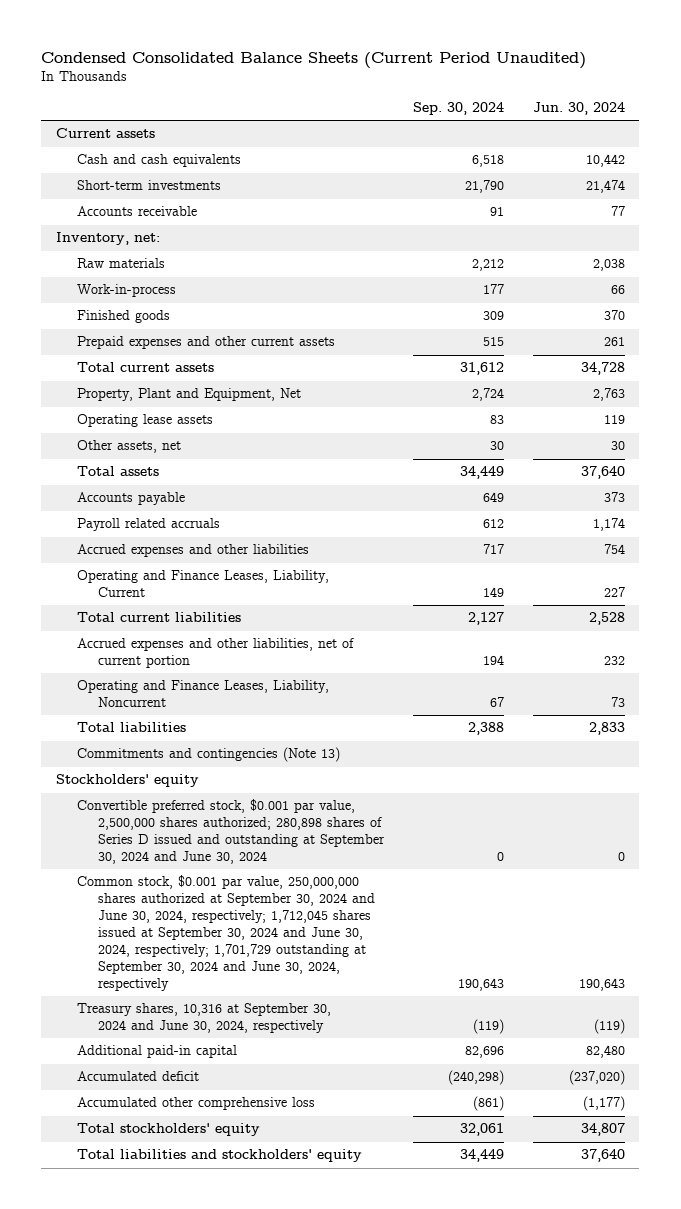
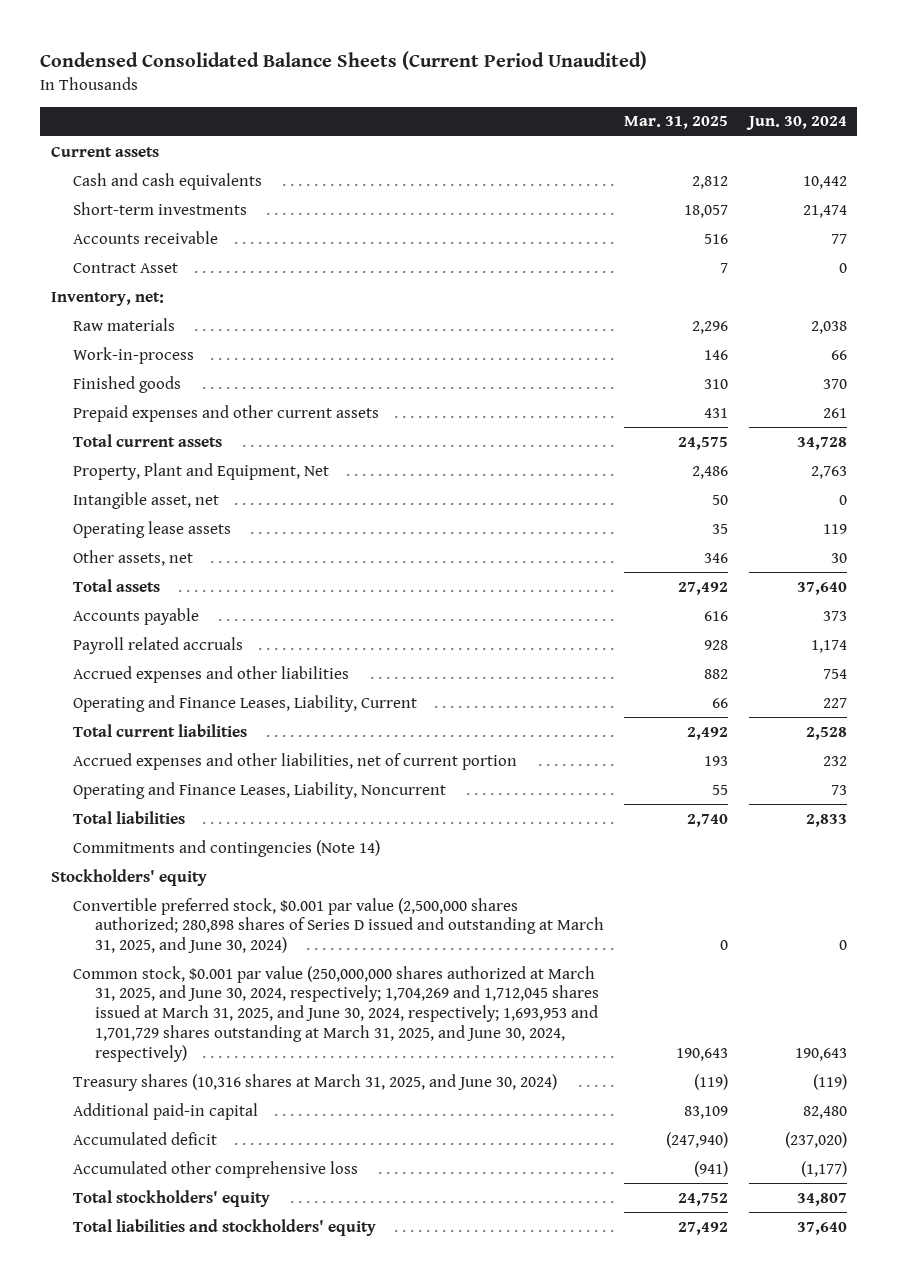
[413,101,505,115] Sep. 30, 2024 -> none
none -> [624,116,729,130] Mar. 31, 2025
none -> [72,262,178,273] Contract Asset
none -> [72,491,219,509] Intangible asset, net
[77,747,341,763] Commitments and contingencies (Note 13) -> [72,839,380,857] Commitments and contingencies (Note 14)
[77,799,386,865] Convertible preferred stock, $0.001 par value, 2,500,000 shares authorized; 280,898 shares of Series D issued and outstanding at September 30, 2024 and June 30, 2024 -> [72,897,604,954] Convertible preferred stock, $0.001 par value (2,500,000 shares authorized; 280,898 shares of Series D issued and outstanding at March 31, 2025, and June 30, 2024)
[77,875,376,992] Common stock, $0.001 par value, 250,000,000 shares authorized at September 30, 2024 and June 30, 2024, respectively; 1,712,045 shares issued at September 30, 2024 and June 30, 2024, respectively; 1,701,729 outstanding at September 30, 2024 and June 30, 2024, respectively -> [72,965,599,1062] Common stock, $0.001 par value (250,000,000 shares authorized at March 31, 2025, and June 30, 2024, respectively; 1,704,269 and 1,712,045 shares issued at March 31, 2025, and June 30, 2024, respectively; 1,693,953 and 1,701,729 shares outstanding at March 31, 2025, and June 30, 2024, respectively)
[77,1003,332,1034] Treasury shares, 10,316 at September 30, 2024 and June 30, 2024, respectively -> [72,1073,557,1091] Treasury shares (10,316 shares at March 31, 2025, and June 30, 2024)

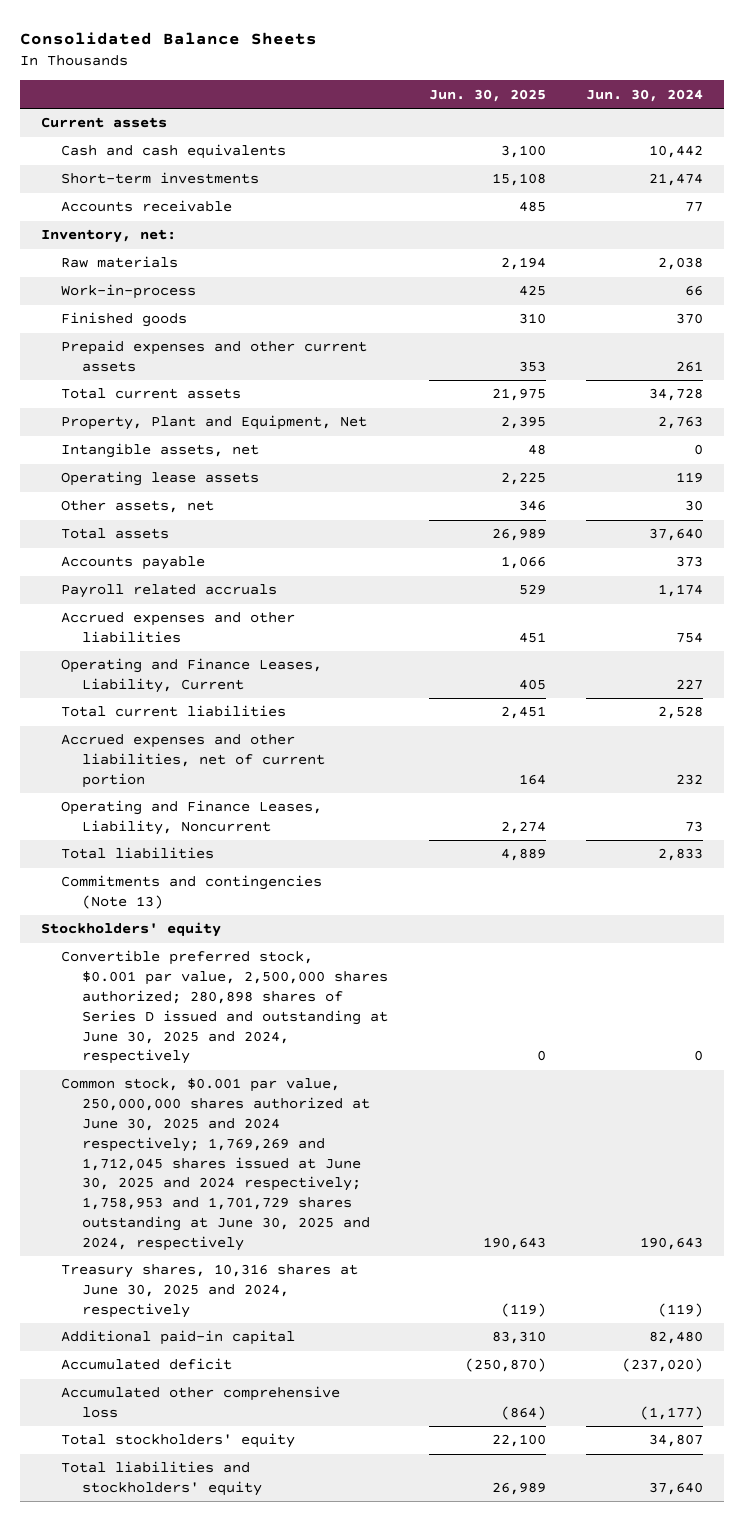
[40,50,648,70] Condensed Consolidated Balance Sheets (Current Period Unaudited) -> [20,32,318,46] Consolidated Balance Sheets
[624,116,729,130] Mar. 31, 2025 -> none
none -> [428,88,546,102] Jun. 30, 2025
[72,262,178,273] Contract Asset -> none
[72,491,219,509] Intangible asset, net -> [61,443,260,459] Intangible assets, net
[72,839,380,857] Commitments and contingencies (Note 14) -> [61,875,323,910] Commitments and contingencies (Note 13)
[72,897,604,954] Convertible preferred stock, $0.001 par value (2,500,000 shares authorized; 280,898 shares of Series D issued and outstanding at March 31, 2025, and June 30, 2024) -> [61,950,389,1065] Convertible preferred stock, $0.001 par value, 2,500,000 shares authorized; 280,898 shares of Series D issued and outstanding at June 30, 2025 and 2024, respectively
[72,965,599,1062] Common stock, $0.001 par value (250,000,000 shares authorized at March 31, 2025, and June 30, 2024, respectively; 1,704,269 and 1,712,045 shares issued at March 31, 2025, and June 30, 2024, respectively; 1,693,953 and 1,701,729 shares outstanding at March 31, 2025, and June 30, 2024, respectively) -> [61,1078,371,1251] Common stock, $0.001 par value, 250,000,000 shares authorized at June 30, 2025 and 2024 respectively; 1,769,269 and 1,712,045 shares issued at June 30, 2025 and 2024 respectively; 1,758,953 and 1,701,729 shares outstanding at June 30, 2025 and 2024, respectively
[72,1073,557,1091] Treasury shares (10,316 shares at March 31, 2025, and June 30, 2024) -> [61,1264,359,1318] Treasury shares, 10,316 shares at June 30, 2025 and 2024, respectively

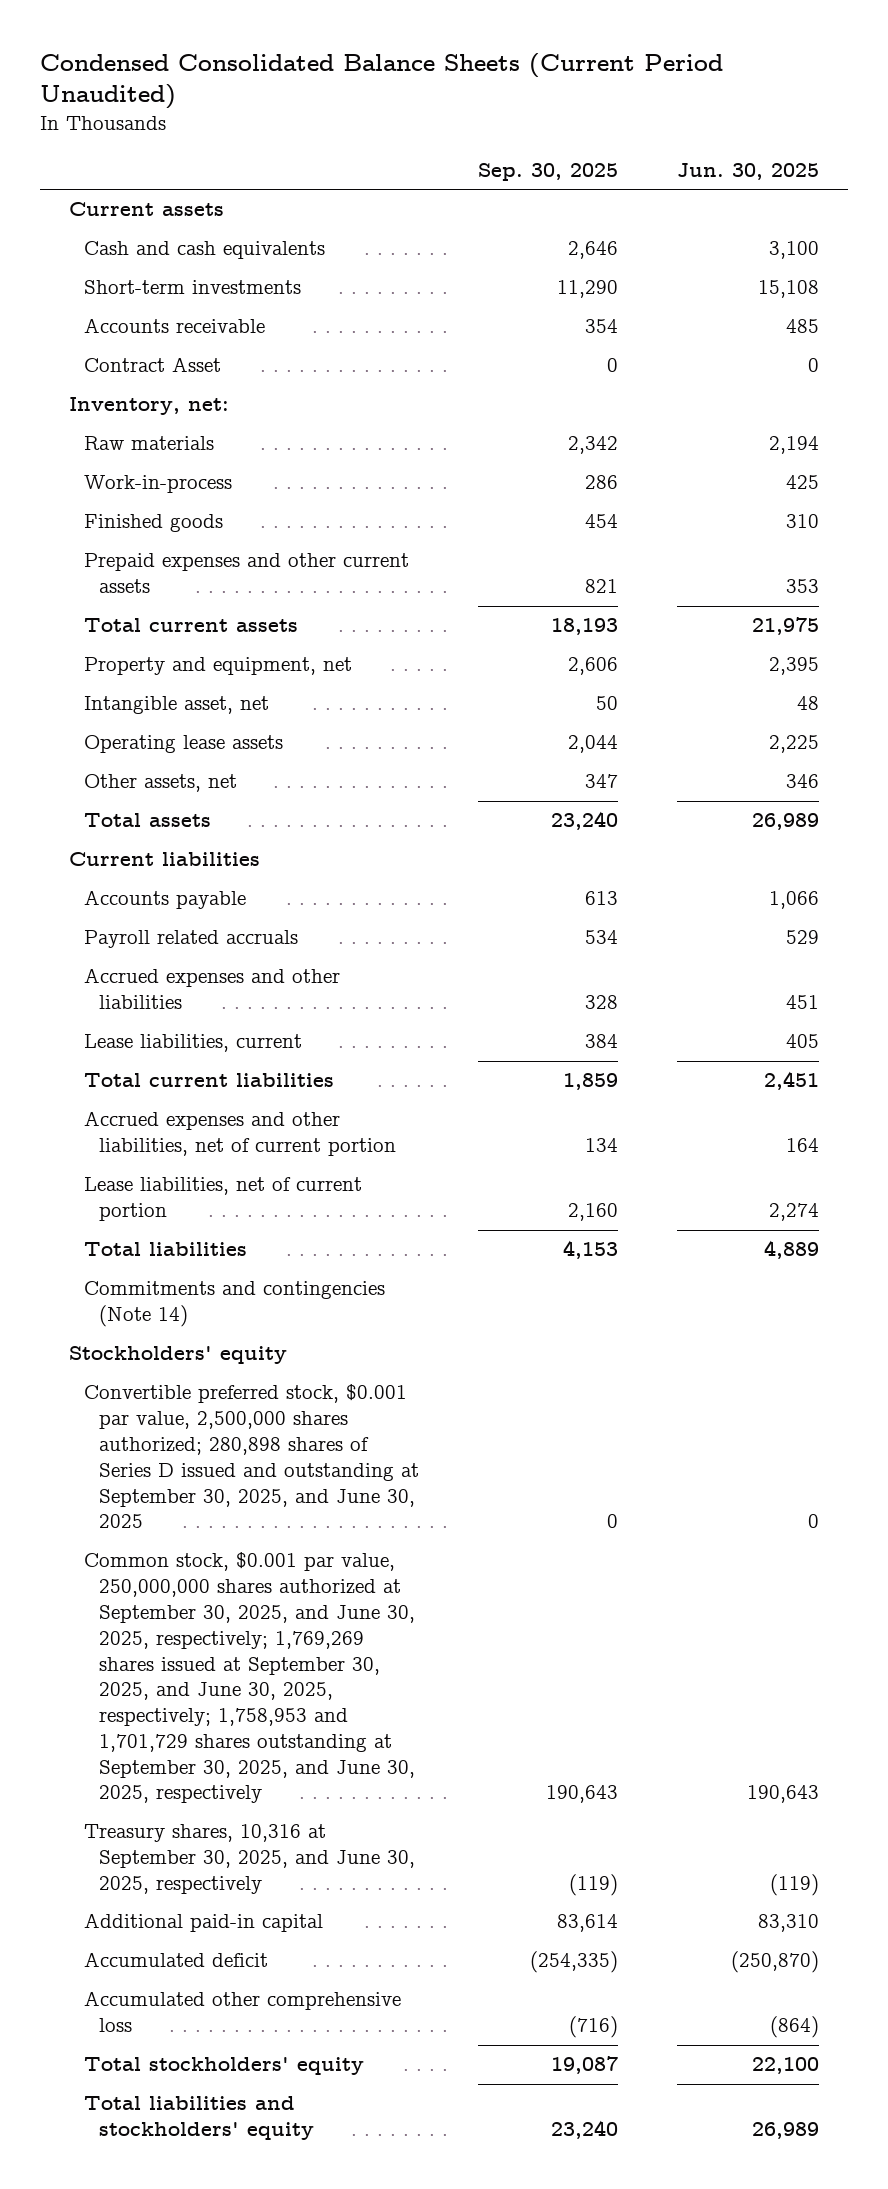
[20,32,318,46] Consolidated Balance Sheets -> [39,53,723,110] Condensed Consolidated Balance Sheets (Current Period Unaudited)
[586,88,704,102] Jun. 30, 2024 -> none
none -> [477,162,618,181] Sep. 30, 2025
none -> [83,357,221,373] Contract Asset
[61,415,368,431] Property, Plant and Equipment, Net -> [83,657,352,676] Property and equipment, net
[61,443,260,459] Intangible assets, net -> [83,696,269,715] Intangible asset, net
none -> [68,852,260,867] Current liabilities
[61,658,323,694] Operating and Finance Leases, Liability, Current -> [83,1034,302,1053] Lease liabilities, current
[61,800,323,836] Operating and Finance Leases, Liability, Noncurrent -> [83,1177,362,1222] Lease liabilities, net of current portion
[61,875,323,910] Commitments and contingencies (Note 13) -> [83,1281,385,1328] Commitments and contingencies (Note 14)
[61,950,389,1065] Convertible preferred stock, $0.001 par value, 2,500,000 shares authorized; 280,898 shares of Series D issued and outstanding at June 30, 2025 and 2024, respectively -> [83,1384,419,1529] Convertible preferred stock, $0.001 par value, 2,500,000 shares authorized; 280,898 shares of Series D issued and outstanding at September 30, 2025, and June 30, 2025
[61,1078,371,1251] Common stock, $0.001 par value, 250,000,000 shares authorized at June 30, 2025 and 2024 respectively; 1,769,269 and 1,712,045 shares issued at June 30, 2025 and 2024 respectively; 1,758,953 and 1,701,729 shares outstanding at June 30, 2025 and 2024, respectively -> [83,1552,415,1804] Common stock, $0.001 par value, 250,000,000 shares authorized at September 30, 2025, and June 30, 2025, respectively; 1,769,269 shares issued at September 30, 2025, and June 30, 2025, respectively; 1,758,953 and 1,701,729 shares outstanding at September 30, 2025, and June 30, 2025, respectively
[61,1264,359,1318] Treasury shares, 10,316 shares at June 30, 2025 and 2024, respectively -> [83,1824,415,1894] Treasury shares, 10,316 at September 30, 2025, and June 30, 2025, respectively

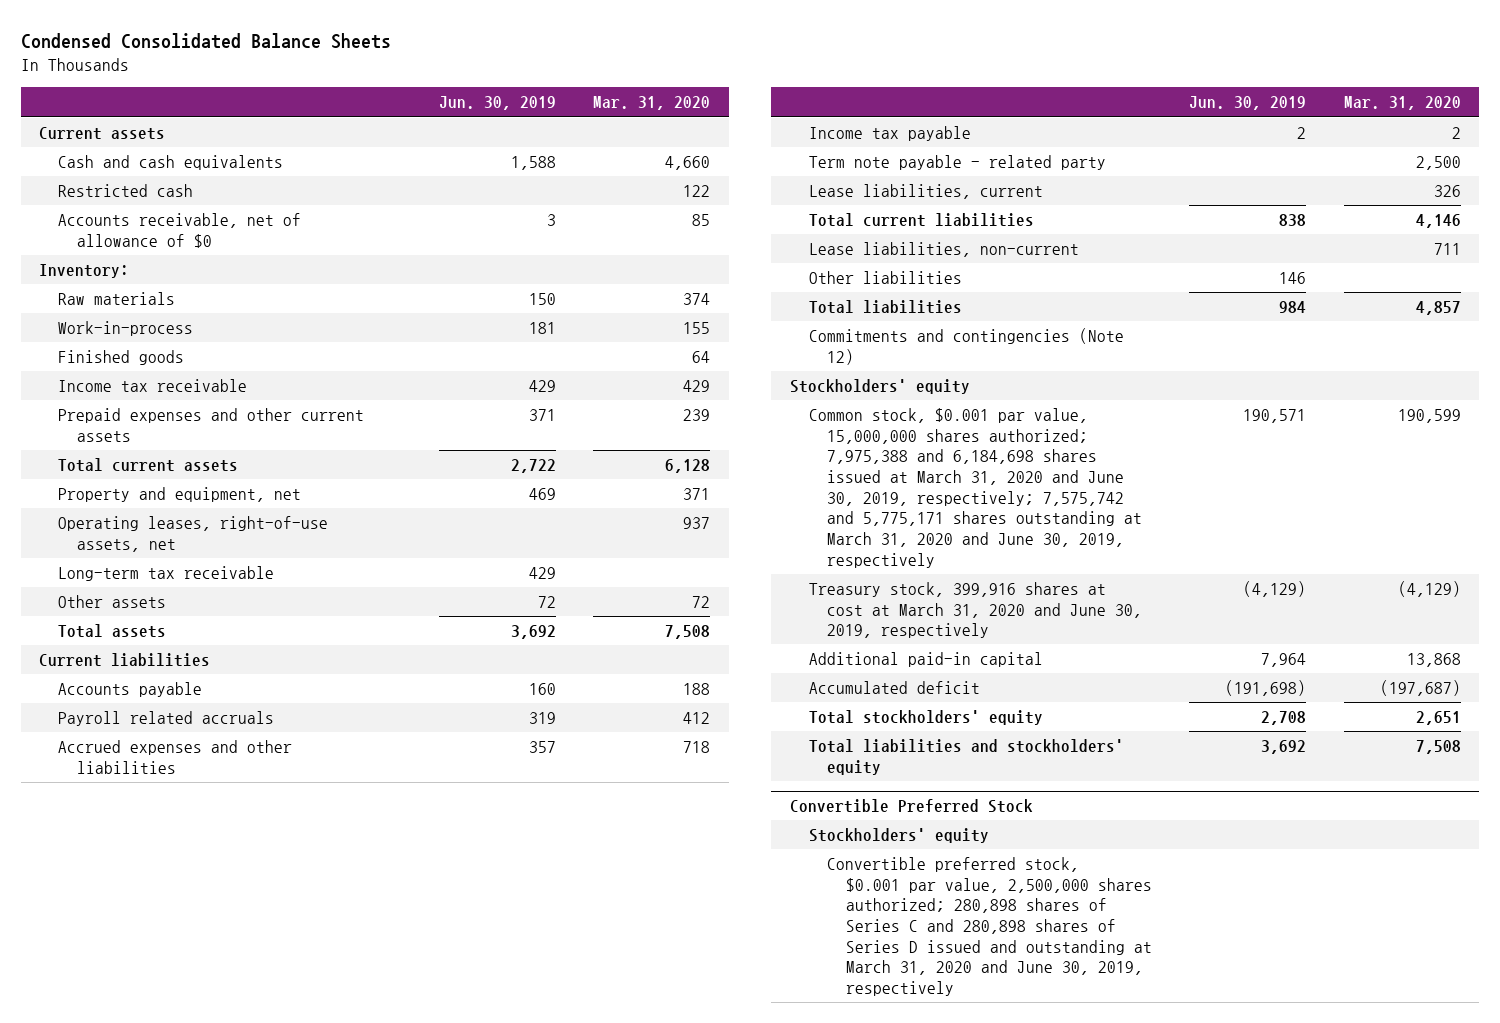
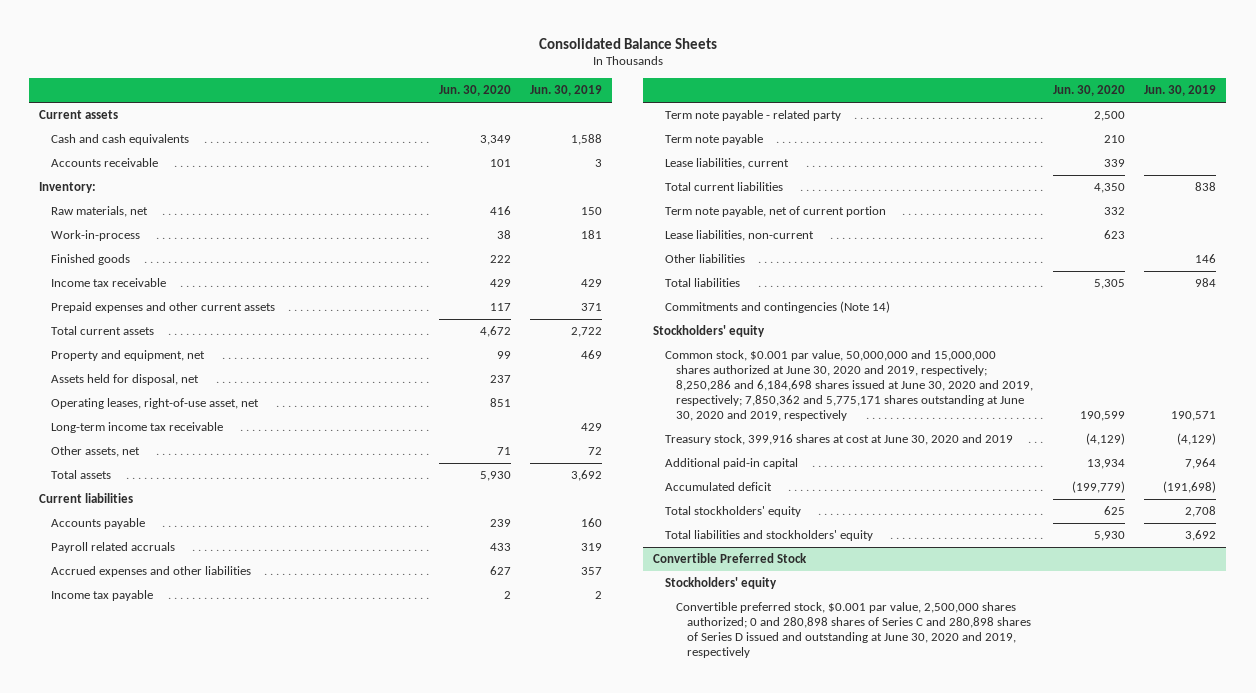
[20,33,391,50] Condensed Consolidated Balance Sheets -> [538,37,717,49] Consolidated Balance Sheets
[592,96,710,111] Mar. 31, 2020 -> none
none -> [438,85,511,97] Jun. 30, 2020
[57,184,193,198] Restricted cash -> none
[57,213,301,248] Accounts receivable, net of allowance of $0 -> [50,158,158,168] Accounts receivable
[57,292,175,306] Raw materials -> [50,206,148,218] Raw materials, net
none -> [50,374,199,386] Assets held for disposal, net
[57,516,328,552] Operating leases, right-of-use assets, net -> [50,398,259,410] Operating leases, right-of-use asset, net
[57,566,274,582] Long-term tax receivable -> [50,422,223,434] Long-term income tax receivable
[57,595,166,609] Other assets -> [50,446,140,458] Other assets, net
none -> [664,134,763,146] Term note payable
none -> [664,206,886,218] Term note payable, net of current portion
[808,328,1124,365] Commitments and contingencies (Note 12) -> [664,301,890,314] Commitments and contingencies (Note 14)
[808,408,1143,568] Common stock, $0.001 par value, 15,000,000 shares authorized; 7,975,388 and 6,184,698 shares issued at March 31, 2020 and June 30, 2019, respectively; 7,575,742 and 5,775,171 shares outstanding at March 31, 2020 and June 30, 2019, respectively -> [664,350,1033,422] Common stock, $0.001 par value, 50,000,000 and 15,000,000 shares authorized at June 30, 2020 and 2019, respectively; 8,250,286 and 6,184,698 shares issued at June 30, 2020 and 2019, respectively; 7,850,362 and 5,775,171 shares outstanding at June 30, 2020 and 2019, respectively
[808,582,1143,639] Treasury stock, 399,916 shares at cost at March 31, 2020 and June 30, 2019, respectively -> [664,434,1013,446] Treasury stock, 399,916 shares at cost at June 30, 2020 and 2019
[827,857,1152,997] Convertible preferred stock, $0.001 par value, 2,500,000 shares authorized; 280,898 shares of Series C and 280,898 shares of Series D issued and outstanding at March 31, 2020 and June 30, 2019, respectively -> [675,602,1031,659] Convertible preferred stock, $0.001 par value, 2,500,000 shares authorized; 0 and 280,898 shares of Series C and 280,898 shares of Series D issued and outstanding at June 30, 2020 and 2019, respectively

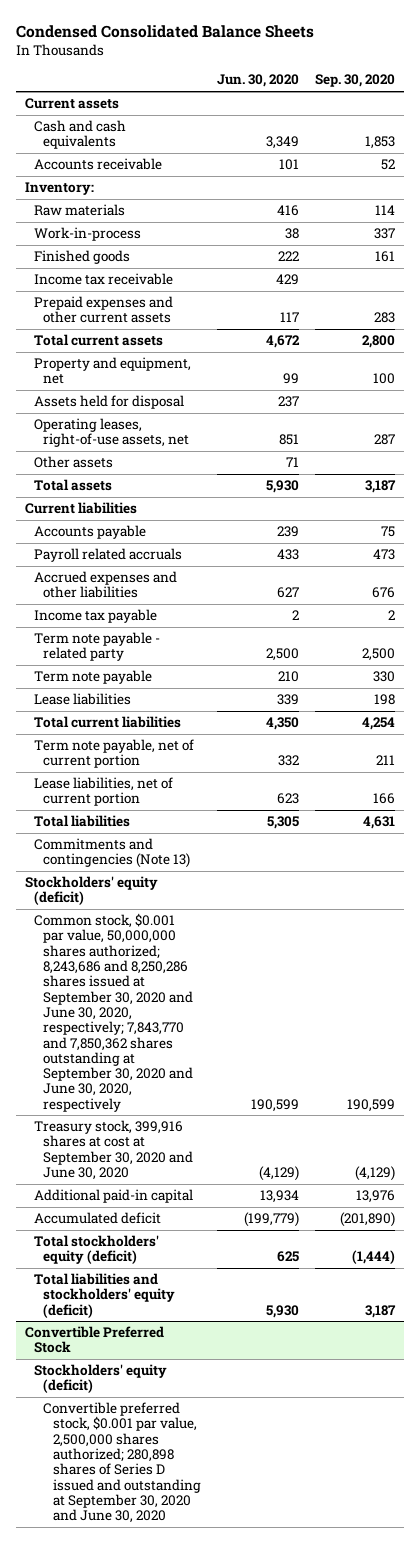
[538,37,717,49] Consolidated Balance Sheets -> [16,25,315,39] Condensed Consolidated Balance Sheets
[530,85,603,97] Jun. 30, 2019 -> none
none -> [315,74,396,88] Sep. 30, 2020
[50,206,148,218] Raw materials, net -> [34,204,126,217] Raw materials
[50,422,223,434] Long-term income tax receivable -> none
[50,374,199,386] Assets held for disposal, net -> [34,395,185,410] Assets held for disposal
[50,398,259,410] Operating leases, right-of-use asset, net -> [34,418,190,448] Operating leases, right-of-use assets, net
[50,446,140,458] Other assets, net -> [34,456,114,469] Other assets
[664,158,789,170] Lease liabilities, current -> [34,693,132,706] Lease liabilities
[664,254,745,264] Other liabilities -> none
[664,230,814,242] Lease liabilities, non-current -> [34,777,174,807] Lease liabilities, net of current portion
[664,301,890,314] Commitments and contingencies (Note 14) -> [34,838,191,869] Commitments and contingencies (Note 13)
[653,325,766,338] Stockholders' equity -> [24,876,158,906] Stockholders' equity (deficit)
[664,350,1033,422] Common stock, $0.001 par value, 50,000,000 and 15,000,000 shares authorized at June 30, 2020 and 2019, respectively; 8,250,286 and 6,184,698 shares issued at June 30, 2020 and 2019, respectively; 7,850,362 and 5,775,171 shares outstanding at June 30, 2020 and 2019, respectively -> [34,913,194,1112] Common stock, $0.001 par value, 50,000,000 shares authorized; 8,243,686 and 8,250,286 shares issued at September 30, 2020 and June 30, 2020, respectively; 7,843,770 and 7,850,362 shares outstanding at September 30, 2020 and June 30, 2020, respectively
[664,434,1013,446] Treasury stock, 399,916 shares at cost at June 30, 2020 and 2019 -> [34,1120,194,1181] Treasury stock, 399,916 shares at cost at September 30, 2020 and June 30, 2020
[664,506,801,518] Total stockholders' equity -> [34,1235,160,1265] Total stockholders' equity (deficit)
[664,530,873,542] Total liabilities and stockholders' equity -> [34,1273,176,1318] Total liabilities and stockholders' equity (deficit)
[664,577,777,590] Stockholders' equity -> [34,1364,168,1394] Stockholders' equity (deficit)
[675,602,1031,659] Convertible preferred stock, $0.001 par value, 2,500,000 shares authorized; 0 and 280,898 shares of Series C and 280,898 shares of Series D issued and outstanding at June 30, 2020 and 2019, respectively -> [43,1402,201,1524] Convertible preferred stock, $0.001 par value, 2,500,000 shares authorized; 280,898 shares of Series D issued and outstanding at September 30, 2020 and June 30, 2020

